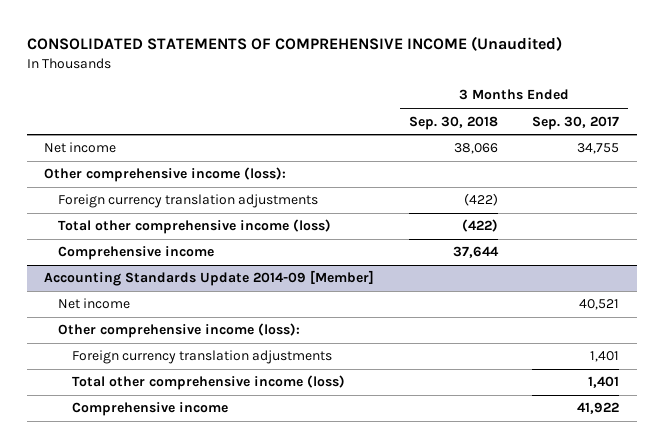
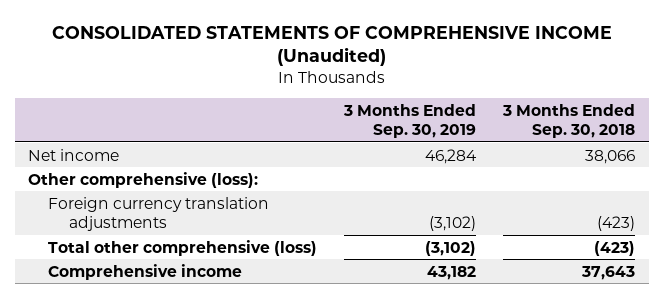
[532,115,620,130] Sep. 30, 2017 -> none
none -> [343,104,477,139] 3 Months Ended Sep. 30, 2019
[44,270,375,287] Accounting Standards Update 2014-09 [Member] -> none
[57,298,130,310] Net income -> none
[57,323,300,339] Other comprehensive income (loss): -> none
[71,350,332,365] Foreign currency translation adjustments -> none
[71,375,345,391] Total other comprehensive income (loss) -> none
[71,402,228,417] Comprehensive income -> none
[44,167,287,183] Other comprehensive income (loss): -> [28,171,259,188] Other comprehensive (loss):
[463,193,498,207] (422) -> [597,215,636,231] (423)
[57,219,331,235] Total other comprehensive income (loss) -> [48,239,318,256] Total other comprehensive (loss)
[461,219,498,233] (422) -> [594,240,636,256] (423)
[452,246,499,259] 37,644 -> [581,265,636,280] 37,643

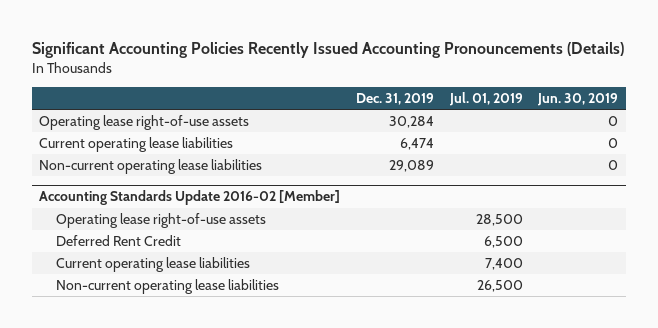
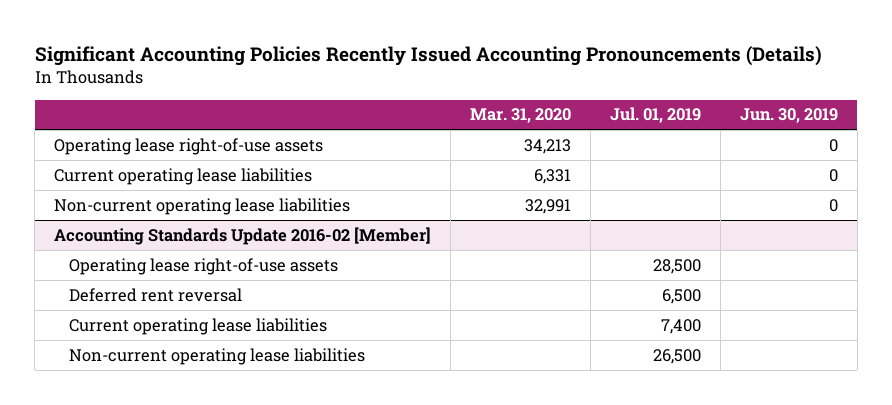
[356,92,435,105] Dec. 31, 2019 -> none
none -> [470,108,572,124] Mar. 31, 2020
[55,235,181,247] Deferred Rent Credit -> [69,287,243,302] Deferred rent reversal

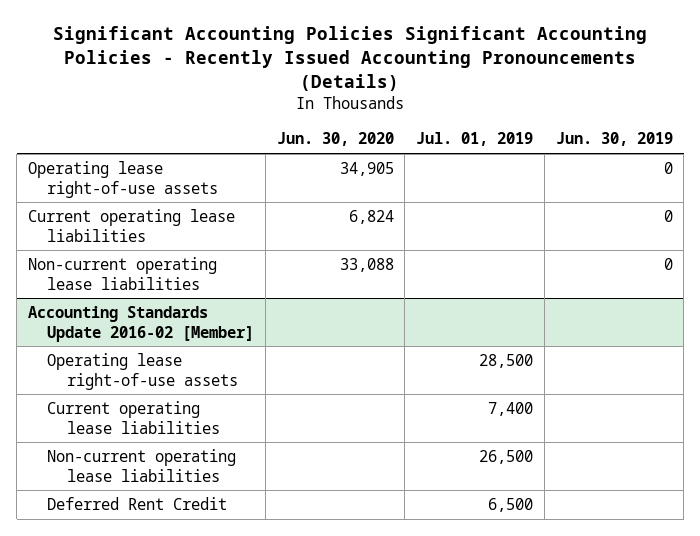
[34,45,822,66] Significant Accounting Policies Recently Issued Accounting Pronouncements (Details) -> [53,26,648,92] Significant Accounting Policies Significant Accounting Policies - Recently Issued Accounting Pronouncements (Details)
[470,108,572,124] Mar. 31, 2020 -> none
none -> [276,132,394,147] Jun. 30, 2020
[69,287,243,302] Deferred rent reversal -> none
none -> [47,496,228,510] Deferred Rent Credit

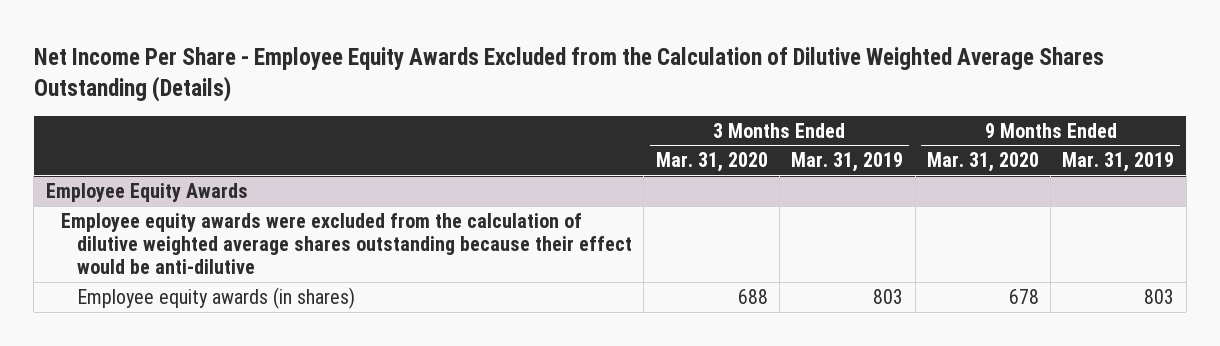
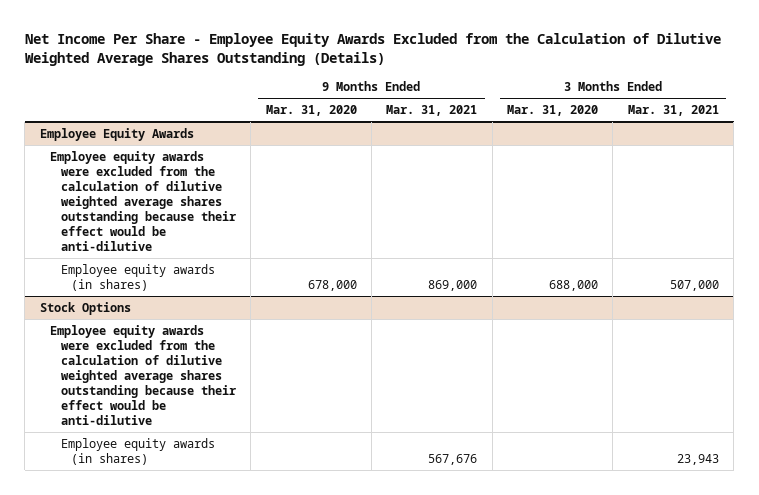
[791,152,904,173] Mar. 31, 2019 -> none
[1062,152,1175,173] Mar. 31, 2019 -> none
none -> [386,105,478,117] Mar. 31, 2021
none -> [627,105,719,117] Mar. 31, 2021
[737,288,768,304] 688 -> [549,279,599,291] 688,000
[1008,288,1039,304] 678 -> [307,279,357,291] 678,000
none -> [39,301,131,315] Stock Options
none -> [50,324,236,426] Employee equity awards were excluded from the calculation of dilutive weighted average shares outstanding because their effect would be anti-dilutive
none -> [60,437,215,465] Employee equity awards (in shares)

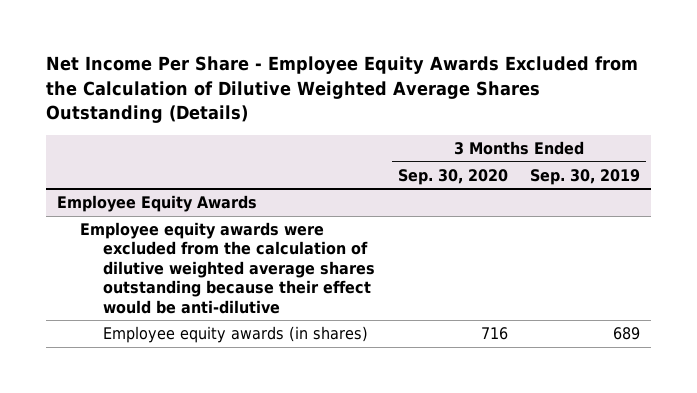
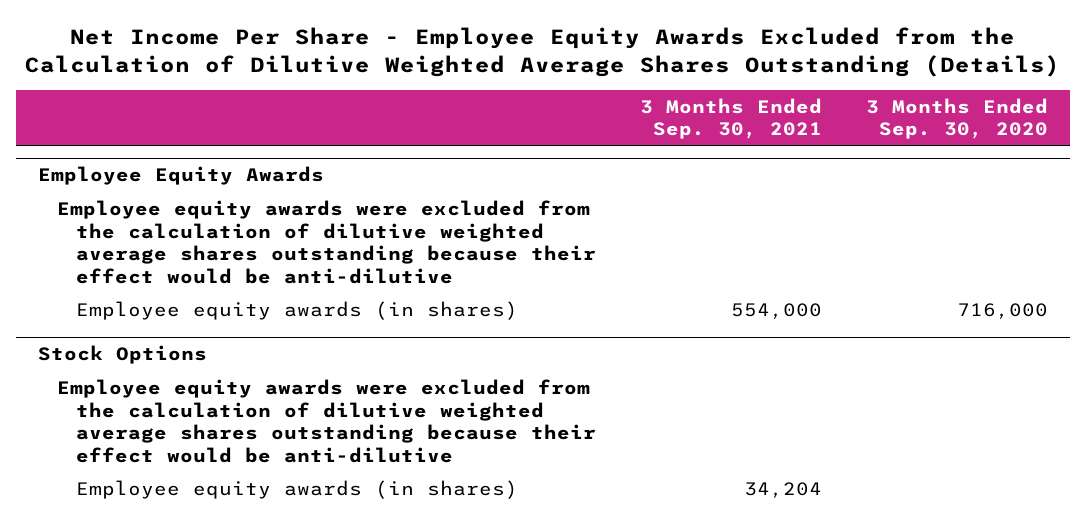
[530,168,641,185] Sep. 30, 2019 -> none
none -> [640,97,823,140] 3 Months Ended Sep. 30, 2021
[480,327,508,341] 716 -> [956,302,1048,319] 716,000
none -> [38,345,208,365] Stock Options
none -> [57,378,597,463] Employee equity awards were excluded from the calculation of dilutive weighted average shares outstanding because their effect would be anti-dilutive
none -> [76,479,519,499] Employee equity awards (in shares)

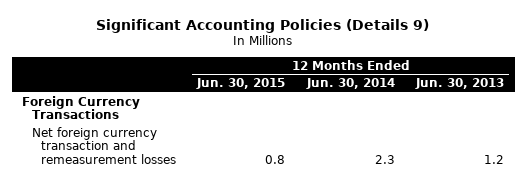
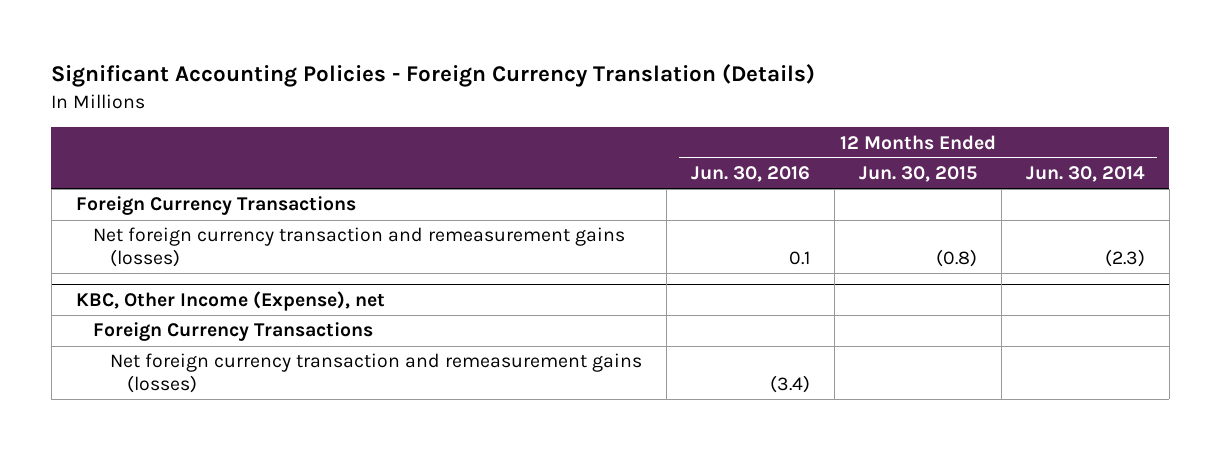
[96,18,430,33] Significant Accounting Policies (Details 9) -> [51,64,816,88] Significant Accounting Policies - Foreign Currency Translation (Details)
[414,78,504,90] Jun. 30, 2013 -> none
none -> [690,166,810,183] Jun. 30, 2016
[31,126,177,164] Net foreign currency transaction and remeasurement losses -> [92,227,625,267] Net foreign currency transaction and remeasurement gains (losses)
[265,154,286,164] 0.8 -> [935,248,977,267] (0.8)
[374,154,395,164] 2.3 -> [1104,248,1145,267] (2.3)
none -> [75,290,385,311] KBC, Other Income (Expense), net
none -> [92,322,373,342] Foreign Currency Transactions
none -> [109,353,642,393] Net foreign currency transaction and remeasurement gains (losses)

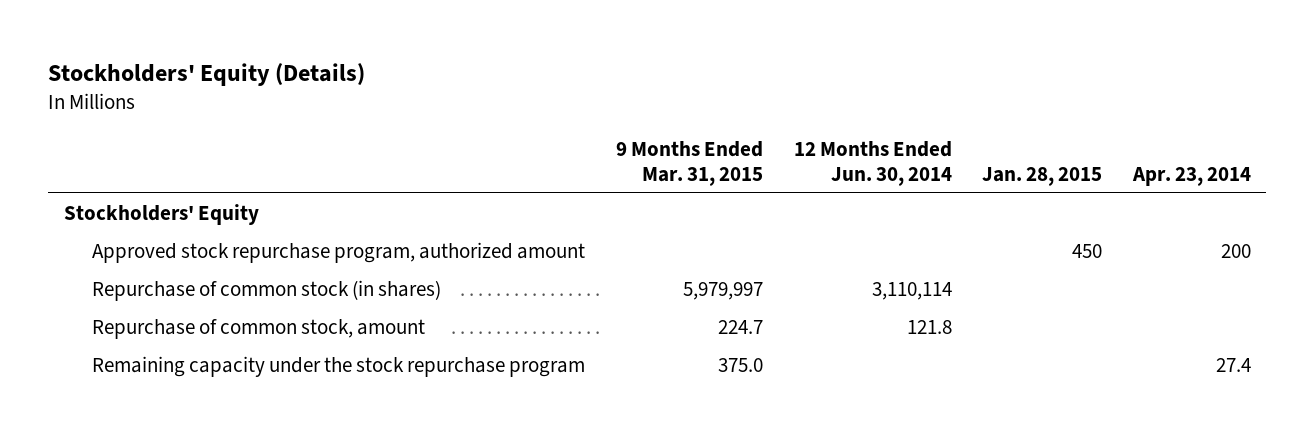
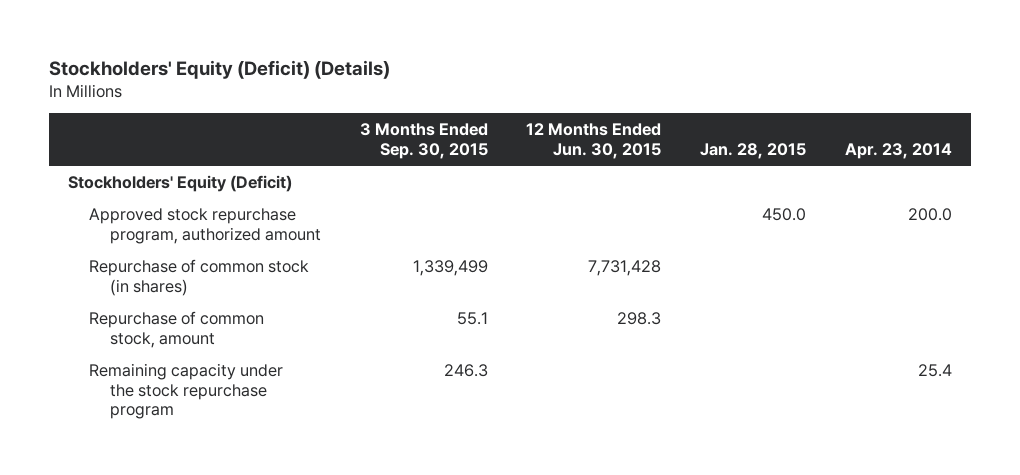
[48,63,366,87] Stockholders' Equity (Details) -> [49,59,391,79] Stockholders' Equity (Deficit) (Details)
[615,141,763,186] 9 Months Ended Mar. 31, 2015 -> none
[793,141,952,186] 12 Months Ended Jun. 30, 2014 -> none
none -> [359,123,488,159] 3 Months Ended Sep. 30, 2015
none -> [526,123,662,159] 12 Months Ended Jun. 30, 2015
[63,203,259,225] Stockholders' Equity -> [68,175,293,193] Stockholders' Equity (Deficit)
[1072,243,1103,258] 450 -> [762,208,807,222] 450.0
[1221,243,1252,258] 200 -> [907,208,952,222] 200.0
[1216,357,1252,372] 27.4 -> [917,364,952,378] 25.4

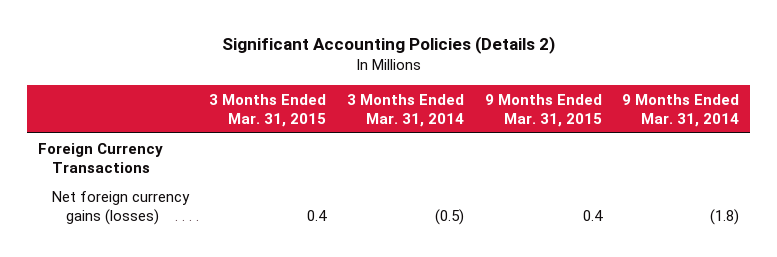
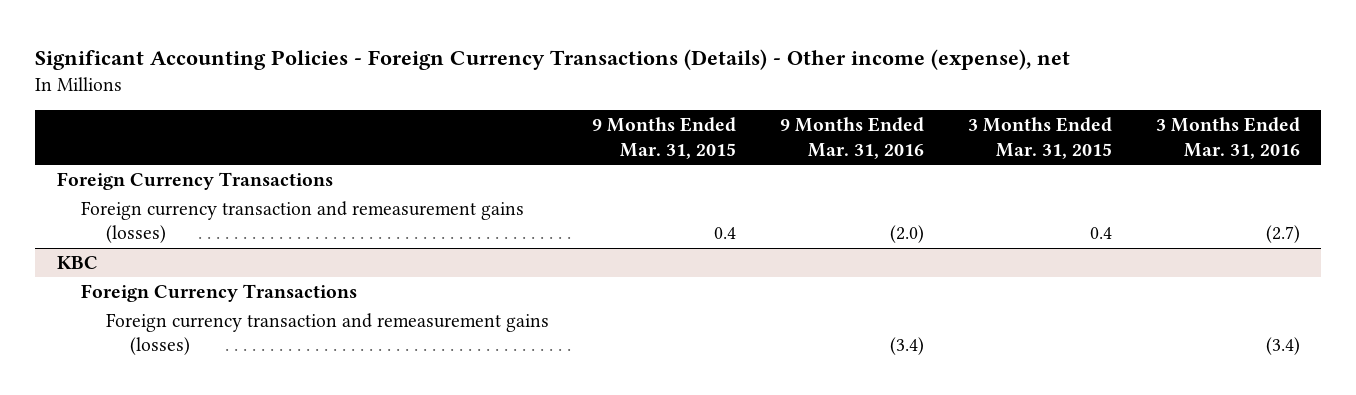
[221,36,555,55] Significant Accounting Policies (Details 2) -> [35,49,1071,71] Significant Accounting Policies - Foreign Currency Transactions (Details) - Other income (expense), net
[347,93,465,127] 3 Months Ended Mar. 31, 2014 -> none
[622,93,740,127] 9 Months Ended Mar. 31, 2014 -> none
none -> [780,117,925,159] 9 Months Ended Mar. 31, 2016
none -> [1155,117,1300,159] 3 Months Ended Mar. 31, 2016
[51,190,190,225] Net foreign currency gains (losses) -> [81,200,525,244] Foreign currency transaction and remeasurement gains (losses)
none -> [56,255,98,269] KBC
none -> [81,283,358,302] Foreign Currency Transactions
none -> [105,312,549,356] Foreign currency transaction and remeasurement gains (losses)

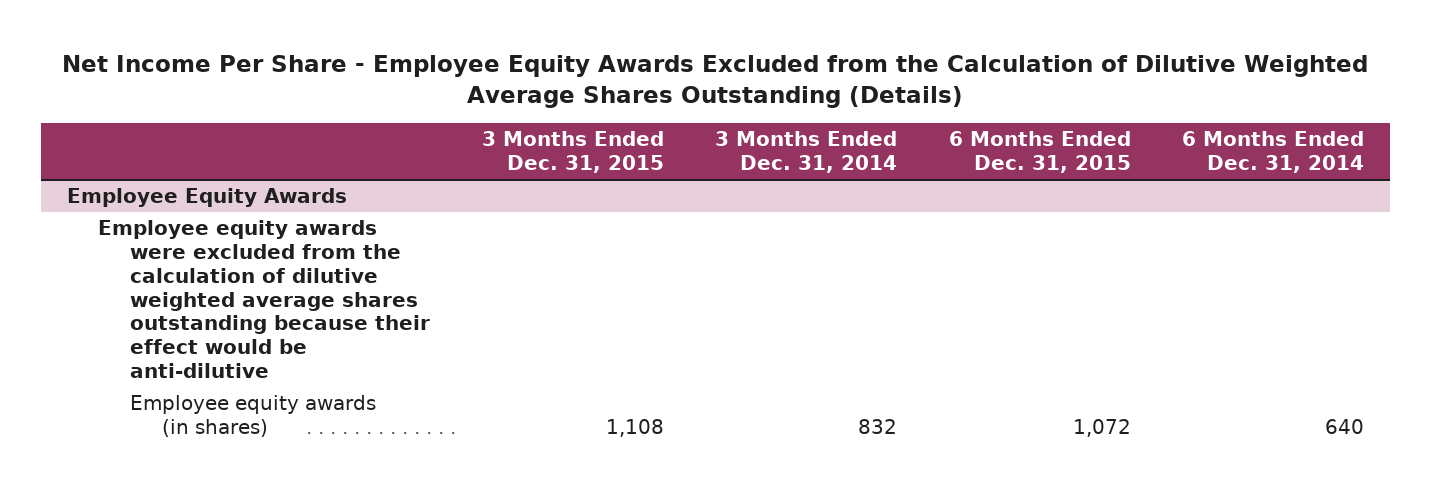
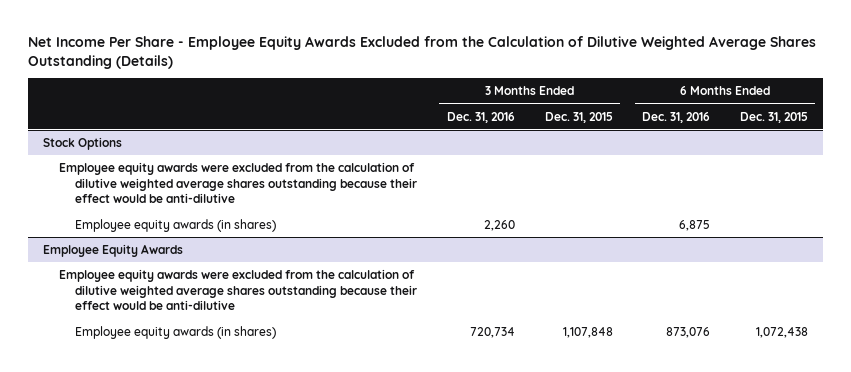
[715,131,898,174] 3 Months Ended Dec. 31, 2014 -> none
[1182,131,1365,174] 6 Months Ended Dec. 31, 2014 -> none
none -> [446,111,515,123] Dec. 31, 2016
none -> [642,111,711,123] Dec. 31, 2016
none -> [42,136,122,150] Stock Options
none -> [59,161,418,204] Employee equity awards were excluded from the calculation of dilutive weighted average shares outstanding because their effect would be anti-dilutive
none -> [75,218,277,232] Employee equity awards (in shares)
[605,419,664,438] 1,108 -> [562,326,613,338] 1,107,848
[1072,419,1131,438] 1,072 -> [755,326,808,338] 1,072,438

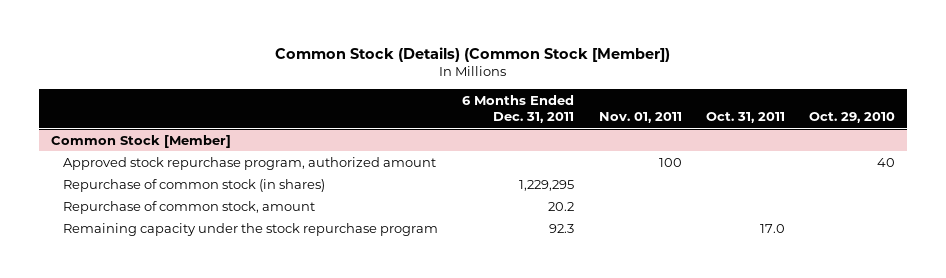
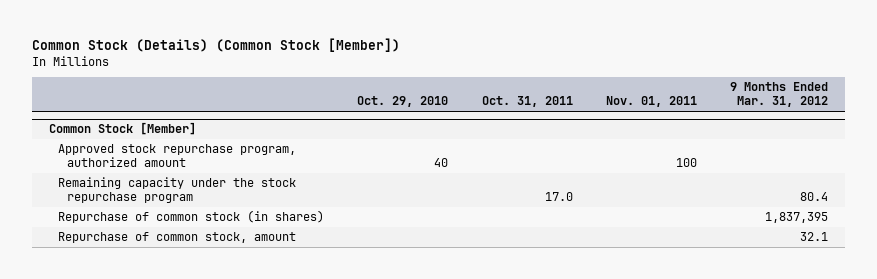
[462,94,575,124] 6 Months Ended Dec. 31, 2011 -> none
none -> [730,82,829,108] 9 Months Ended Mar. 31, 2012
[63,222,439,236] Remaining capacity under the stock repurchase program -> [58,177,297,204] Remaining capacity under the stock repurchase program

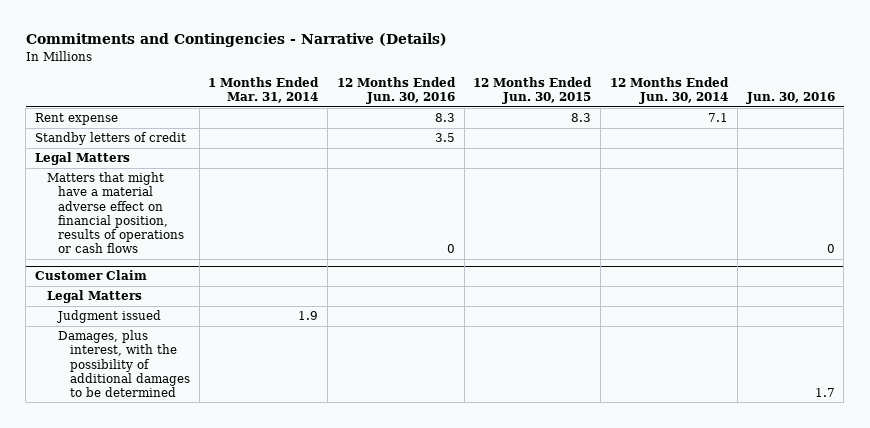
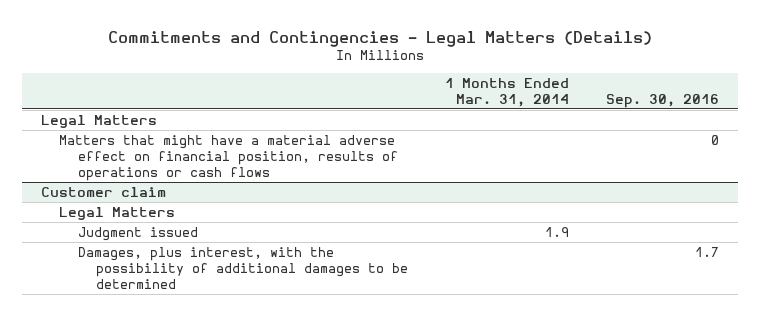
[25,33,447,48] Commitments and Contingencies - Narrative (Details) -> [108,30,653,47] Commitments and Contingencies - Legal Matters (Details)
[336,77,456,105] 12 Months Ended Jun. 30, 2016 -> none
[473,77,593,105] 12 Months Ended Jun. 30, 2015 -> none
[610,77,730,105] 12 Months Ended Jun. 30, 2014 -> none
[745,92,835,105] Jun. 30, 2016 -> none
none -> [606,93,720,108] Sep. 30, 2016
[35,113,119,126] Rent expense -> none
[35,132,187,146] Standby letters of credit -> none
[35,270,148,281] Customer Claim -> [41,186,167,197] Customer claim

